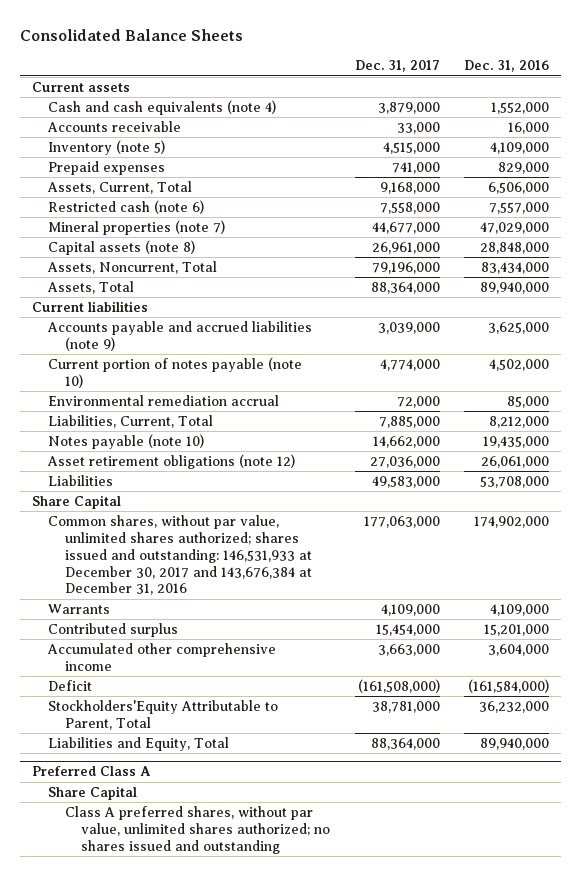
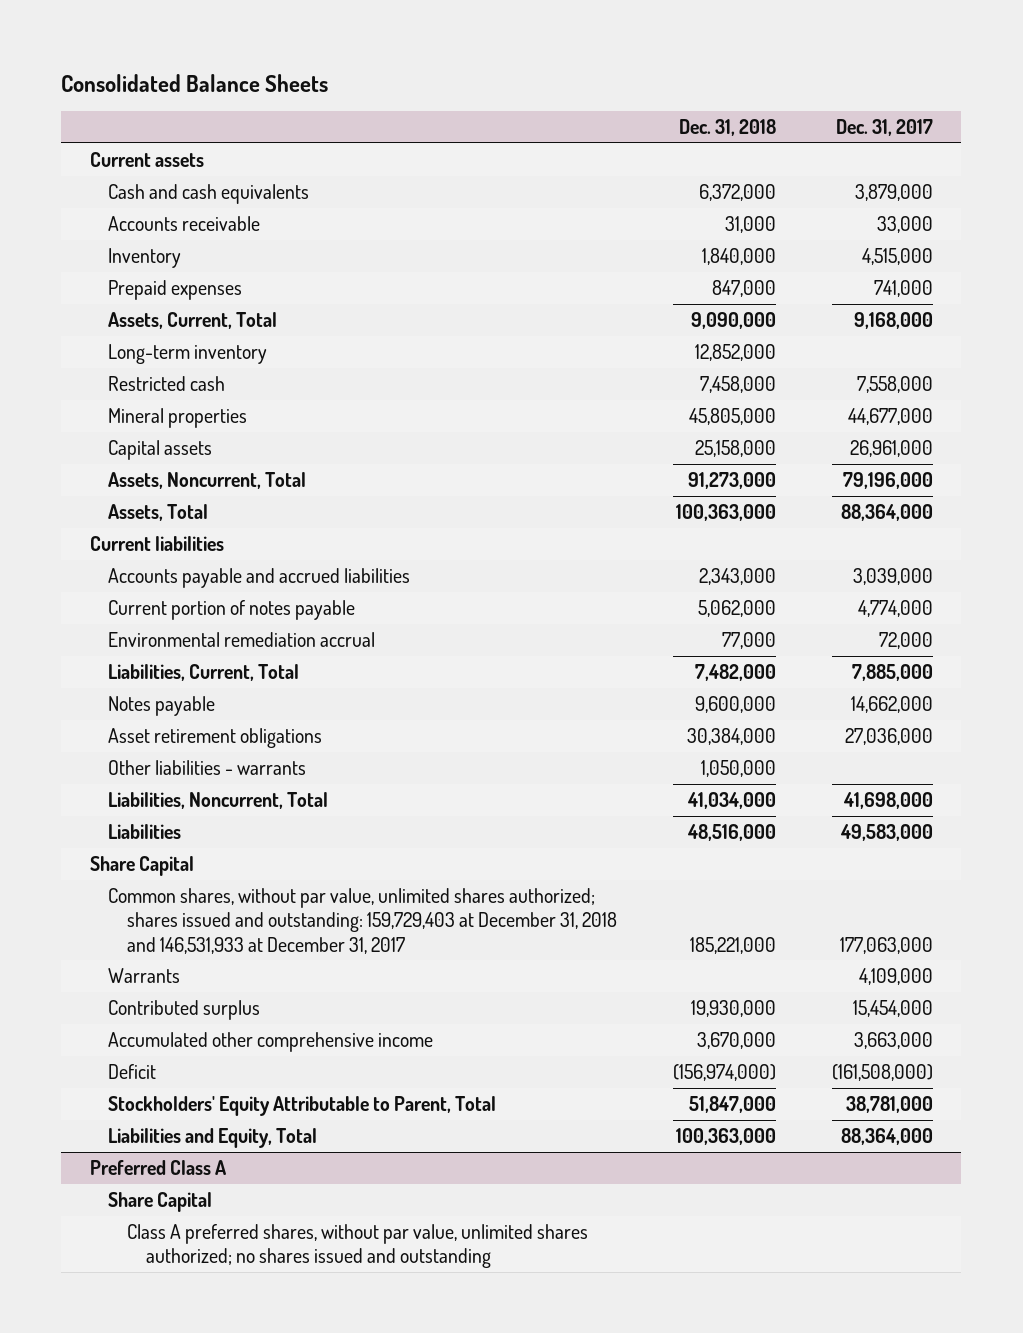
[464,60,550,73] Dec. 31, 2016 -> none
none -> [678,119,776,137] Dec. 31, 2018
[48,99,277,115] Cash and cash equivalents (note 4) -> [108,183,310,204] Cash and cash equivalents
[48,139,166,155] Inventory (note 5) -> [108,247,182,268] Inventory
none -> [108,343,268,364] Long-term inventory
[48,199,205,214] Restricted cash (note 6) -> [108,375,226,391] Restricted cash
[48,219,226,235] Mineral properties (note 7) -> [108,407,248,428] Mineral properties
[48,239,196,255] Capital assets (note 8) -> [108,439,213,460] Capital assets
[47,320,313,351] Accounts payable and accrued liabilities (note 9) -> [108,567,411,588] Accounts payable and accrued liabilities
[48,356,303,388] Current portion of notes payable (note 10) -> [108,599,356,620] Current portion of notes payable
[48,433,205,449] Notes payable (note 10) -> [108,695,216,716] Notes payable
[47,453,296,469] Asset retirement obligations (note 12) -> [108,727,323,748] Asset retirement obligations
none -> [108,759,307,775] Other liabilities - warrants
none -> [108,791,329,809] Liabilities, Noncurrent, Total
[48,514,312,596] Common shares, without par value, unlimited shares authorized; shares issued and outstanding: 146,531,933 at December 30, 2017 and 143,676,384 at December 31, 2016 -> [108,887,617,954] Common shares, without par value, unlimited shares authorized; shares issued and outstanding: 159,729,403 at December 31, 2018 and 146,531,933 at December 31, 2017
[48,699,279,730] Stockholders'Equity Attributable to Parent, Total -> [108,1095,497,1116] Stockholders' Equity Attributable to Parent, Total

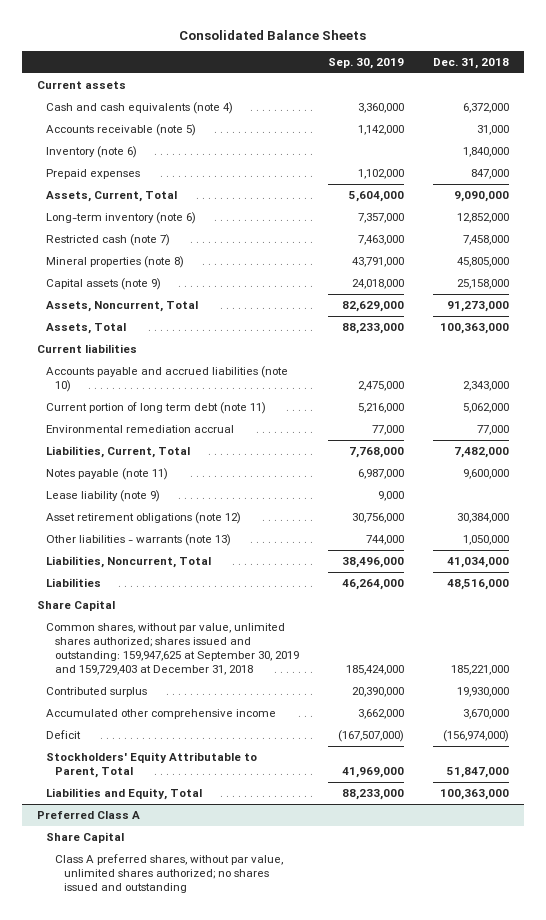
[836,119,934,137] Dec. 31, 2017 -> none
none -> [327,57,404,69] Sep. 30, 2019
[108,183,310,204] Cash and cash equivalents -> [45,101,233,114] Cash and cash equivalents (note 4)
[108,215,261,231] Accounts receivable -> [45,123,196,136] Accounts receivable (note 5)
[108,247,182,268] Inventory -> [45,145,137,158] Inventory (note 6)
[108,343,268,364] Long-term inventory -> [45,211,196,224] Long-term inventory (note 6)
[108,375,226,391] Restricted cash -> [45,233,170,246] Restricted cash (note 7)
[108,407,248,428] Mineral properties -> [45,255,184,268] Mineral properties (note 8)
[108,439,213,460] Capital assets -> [45,277,161,290] Capital assets (note 9)
[108,567,411,588] Accounts payable and accrued liabilities -> [45,365,288,392] Accounts payable and accrued liabilities (note 10)
[108,599,356,620] Current portion of notes payable -> [45,401,266,414] Current portion of long term debt (note 11)
[108,695,216,716] Notes payable -> [45,467,168,480] Notes payable (note 11)
none -> [45,489,160,502] Lease liability (note 9)
[108,727,323,748] Asset retirement obligations -> [45,511,241,524] Asset retirement obligations (note 12)
[108,759,307,775] Other liabilities - warrants -> [45,533,231,546] Other liabilities - warrants (note 13)
[108,967,181,983] Warrants -> none
[108,887,617,954] Common shares, without par value, unlimited shares authorized; shares issued and outstanding: 159,729,403 at December 31, 2018 and 146,531,933 at December 31, 2017 -> [45,622,299,675] Common shares, without par value, unlimited shares authorized; shares issued and outstanding: 159,947,625 at September 30, 2019 and 159,729,403 at December 31, 2018

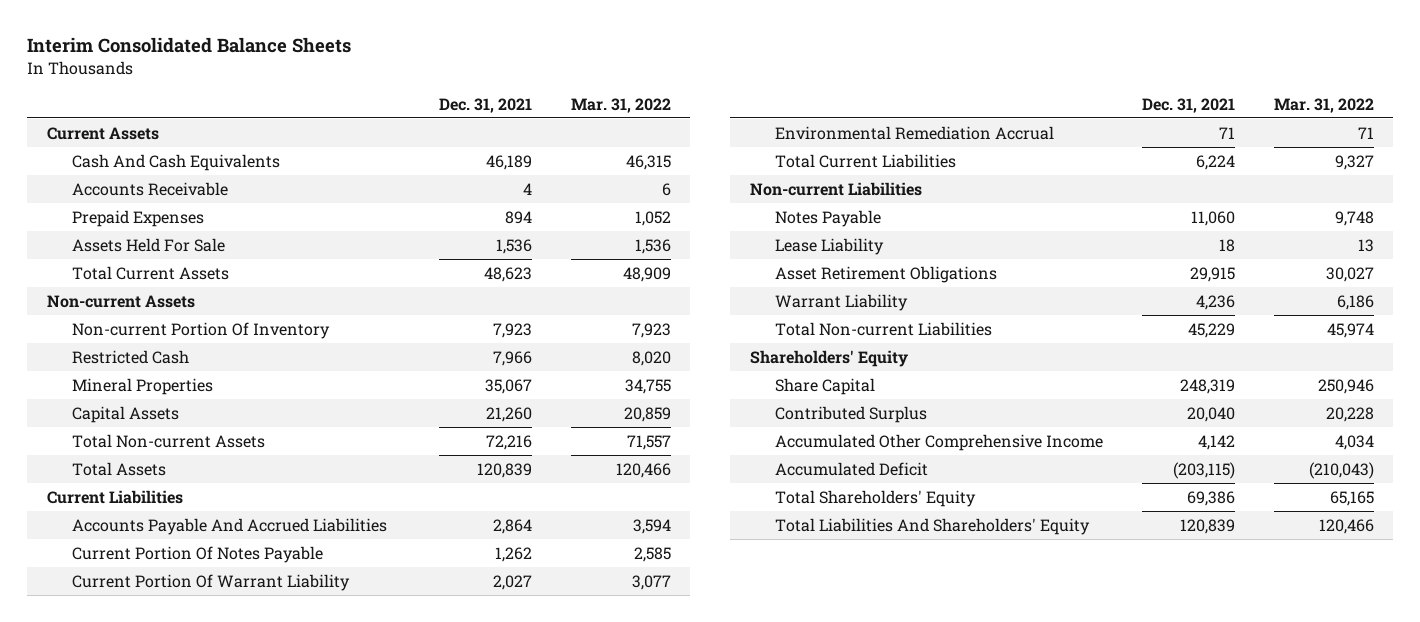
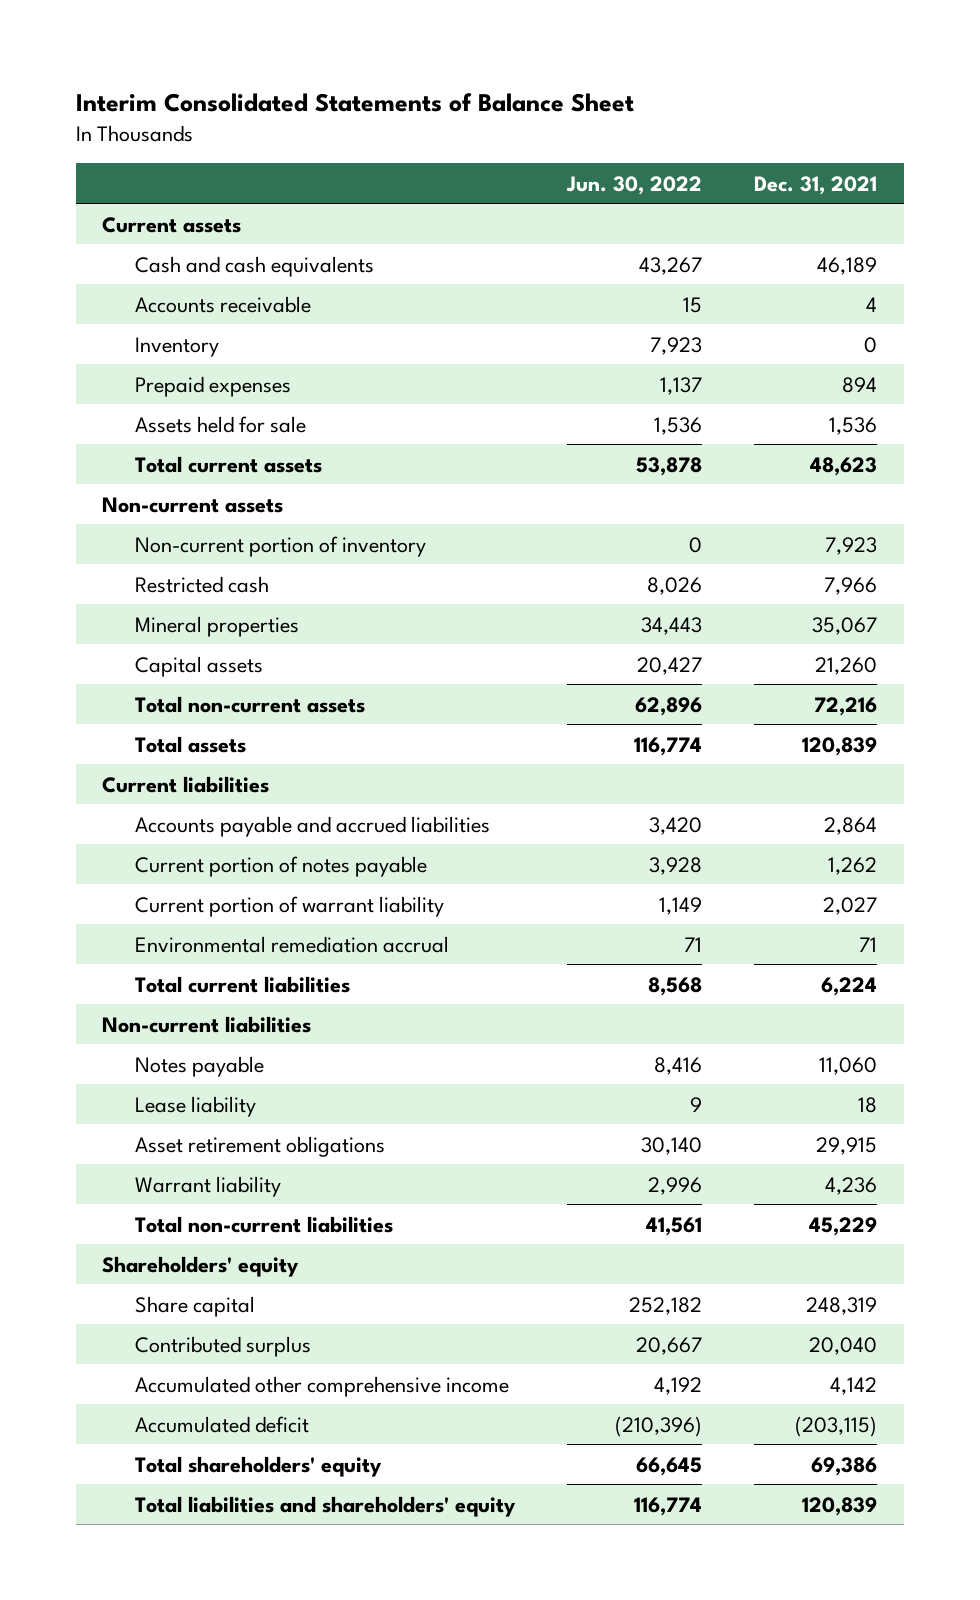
[27,37,352,54] Interim Consolidated Balance Sheets -> [76,92,635,112] Interim Consolidated Statements of Balance Sheet
[570,97,671,113] Mar. 31, 2022 -> none
none -> [566,175,703,195] Jun. 30, 2022
[46,126,159,140] Current Assets -> [102,216,242,233] Current assets
[71,153,280,171] Cash And Cash Equivalents -> [134,255,374,277] Cash and cash equivalents
[71,181,228,196] Accounts Receivable -> [134,295,311,313] Accounts receivable
none -> [134,336,219,357] Inventory
[71,209,204,227] Prepaid Expenses -> [134,375,291,397] Prepaid expenses
[71,237,225,252] Assets Held For Sale -> [134,415,306,433] Assets held for sale
[71,265,229,280] Total Current Assets -> [134,455,322,473] Total current assets
[46,294,195,308] Non-current Assets -> [102,496,284,513] Non-current assets
[71,321,330,339] Non-current Portion Of Inventory -> [134,535,426,557] Non-current portion of inventory
[71,349,189,364] Restricted Cash -> [134,575,269,593] Restricted cash
[71,377,213,395] Mineral Properties -> [134,615,299,637] Mineral properties
[71,405,179,423] Capital Assets -> [134,655,263,677] Capital assets
[71,433,265,448] Total Non-current Assets -> [134,695,365,713] Total non-current assets
[71,461,166,476] Total Assets -> [134,735,246,753] Total assets
[46,489,183,504] Current Liabilities -> [102,775,270,793] Current liabilities
[71,517,387,535] Accounts Payable And Accrued Liabilities -> [134,815,490,837] Accounts payable and accrued liabilities
[71,545,323,563] Current Portion Of Notes Payable -> [134,855,427,877] Current portion of notes payable
[71,573,350,591] Current Portion Of Warrant Liability -> [134,895,444,917] Current portion of warrant liability
[774,125,1054,140] Environmental Remediation Accrual -> [134,935,449,953] Environmental remediation accrual
[774,153,956,168] Total Current Liabilities -> [134,975,350,993] Total current liabilities
[749,181,922,196] Non-current Liabilities -> [102,1015,312,1033] Non-current liabilities
[774,209,881,227] Notes Payable -> [134,1055,264,1077] Notes payable
[774,237,884,255] Lease Liability -> [134,1095,256,1117] Lease liability
[774,265,997,283] Asset Retirement Obligations -> [134,1135,385,1157] Asset retirement obligations
[774,293,908,311] Warrant Liability -> [134,1175,281,1197] Warrant liability
[774,321,992,336] Total Non-current Liabilities -> [134,1215,393,1233] Total non-current liabilities
[749,349,908,367] Shareholders' Equity -> [102,1255,300,1277] Shareholders' equity
[774,377,875,395] Share Capital -> [134,1295,255,1317] Share capital
[774,405,927,423] Contributed Surplus -> [134,1335,311,1357] Contributed surplus
[774,433,1103,451] Accumulated Other Comprehensive Income -> [134,1375,509,1397] Accumulated other comprehensive income
[774,461,928,476] Accumulated Deficit -> [134,1415,309,1433] Accumulated deficit
[774,489,976,507] Total Shareholders' Equity -> [134,1455,382,1477] Total shareholders' equity
[774,517,1090,535] Total Liabilities And Shareholders' Equity -> [134,1495,516,1517] Total liabilities and shareholders' equity

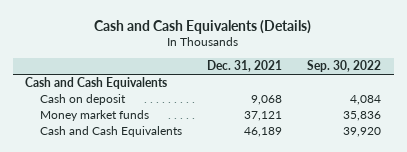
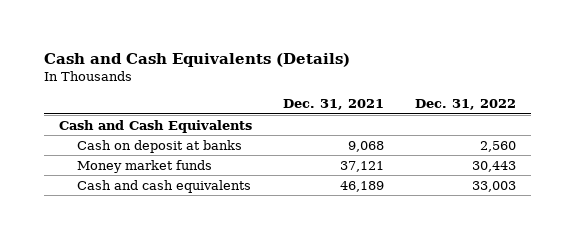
[307,60,382,73] Sep. 30, 2022 -> none
none -> [415,99,517,111] Dec. 31, 2022
[39,94,126,106] Cash on deposit -> [77,139,243,153] Cash on deposit at banks
[39,126,182,138] Cash and Cash Equivalents -> [77,179,252,193] Cash and cash equivalents

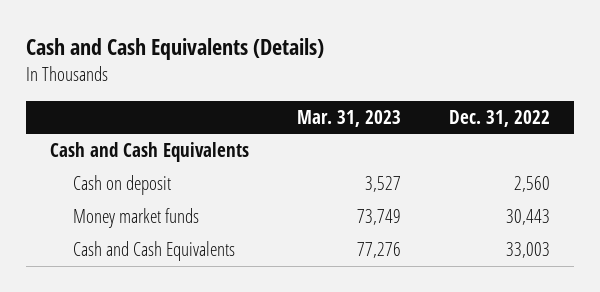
[283,99,385,111] Dec. 31, 2021 -> none
none -> [296,109,401,127] Mar. 31, 2023
[77,139,243,153] Cash on deposit at banks -> [72,175,171,196] Cash on deposit
[77,179,252,193] Cash and cash equivalents -> [72,241,235,262] Cash and Cash Equivalents

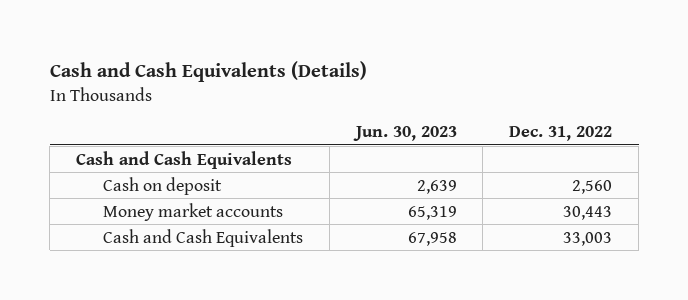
[296,109,401,127] Mar. 31, 2023 -> none
none -> [352,125,457,141] Jun. 30, 2023
[72,208,199,229] Money market funds -> [102,202,283,221] Money market accounts

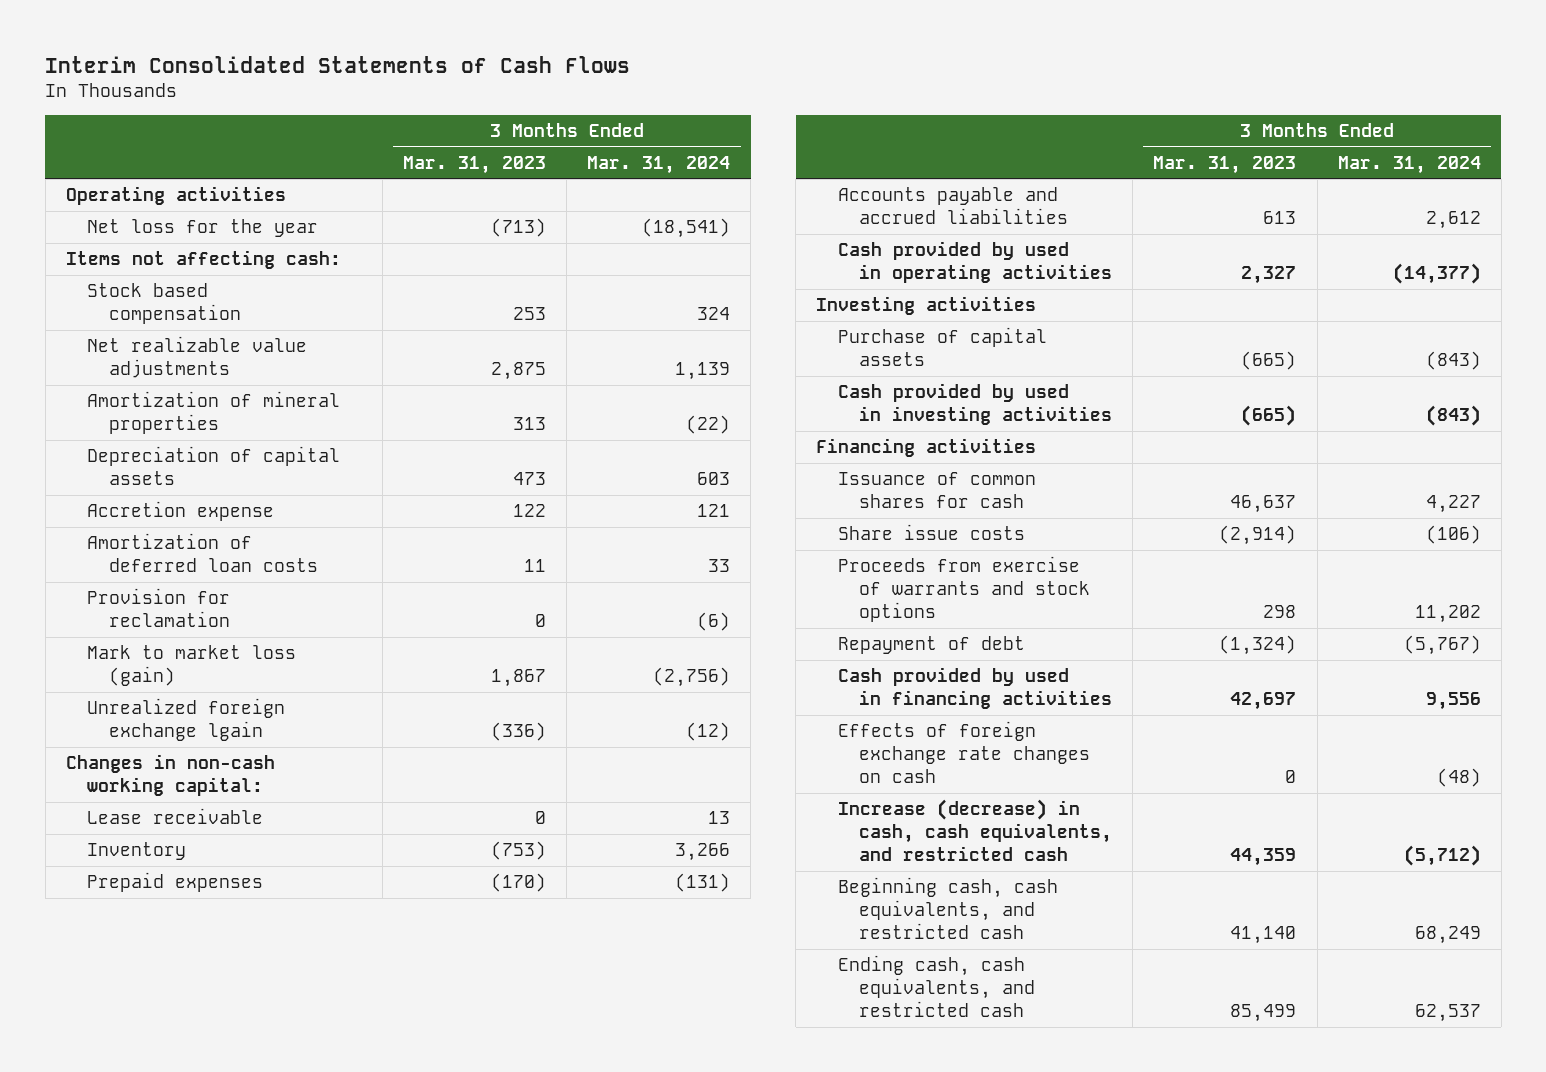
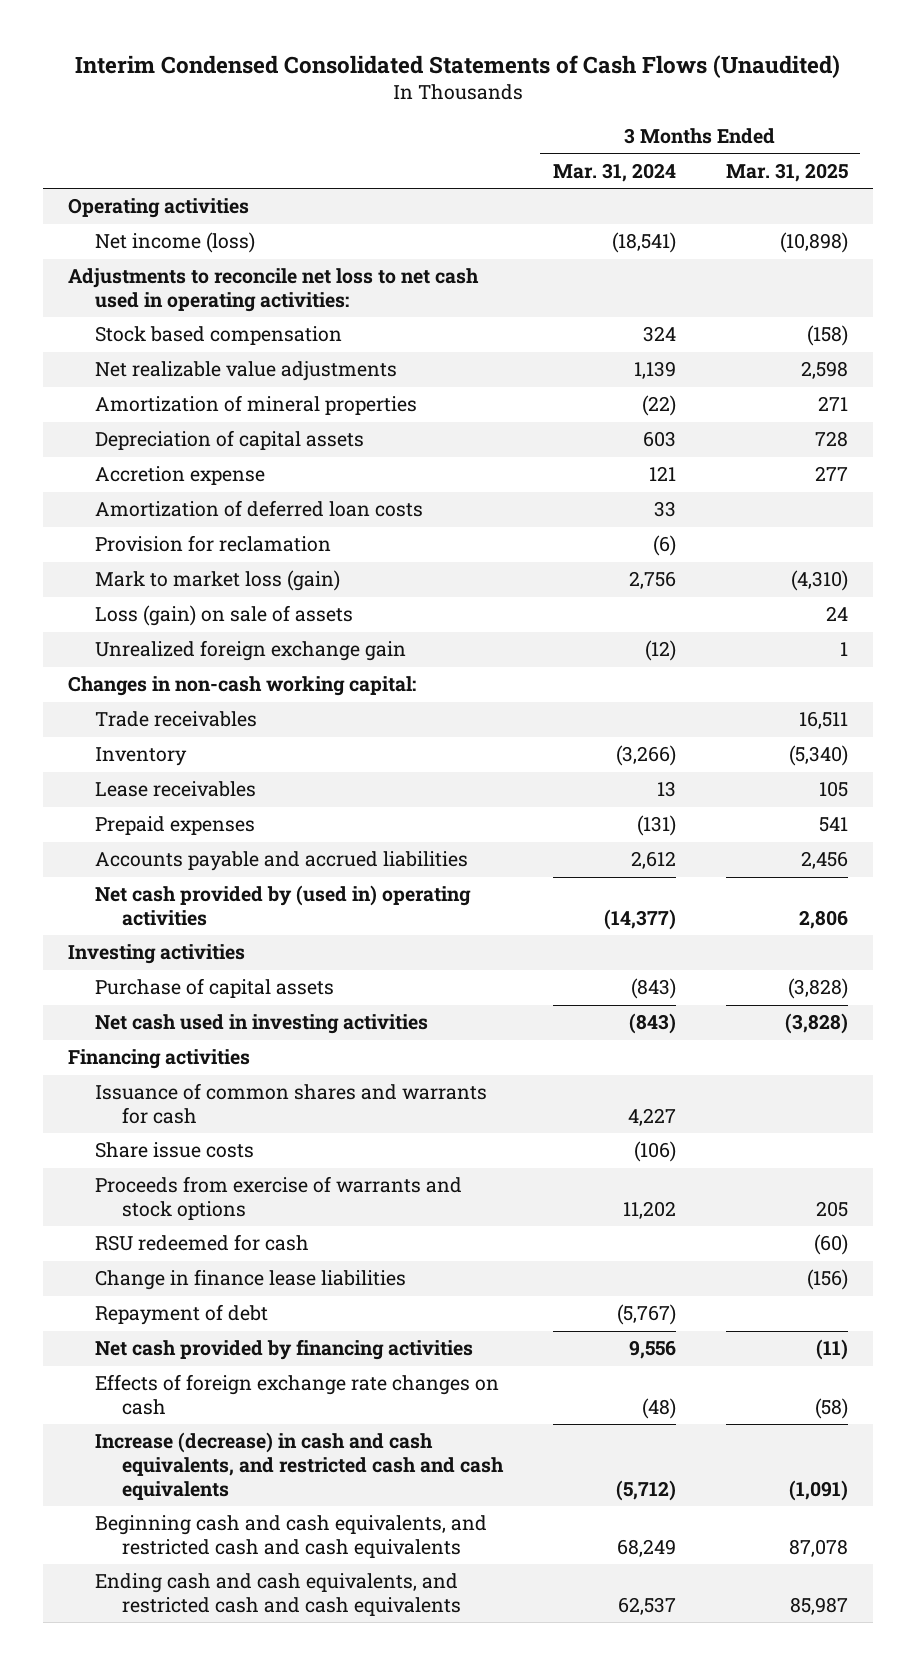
[45,55,631,73] Interim Consolidated Statements of Cash Flows -> [74,54,840,78] Interim Condensed Consolidated Statements of Cash Flows (Unaudited)
[403,155,547,174] Mar. 31, 2023 -> none
none -> [725,162,848,182] Mar. 31, 2025
[87,219,319,238] Net loss for the year -> [94,232,255,254] Net income (loss)
[65,250,341,270] Items not affecting cash: -> [67,268,479,313] Adjustments to reconcile net loss to net cash used in operating activities:
[653,667,731,688] (2,756) -> [628,571,676,590] 2,756
none -> [94,605,353,627] Loss (gain) on sale of assets
[87,698,286,742] Unrealized foreign exchange lgain -> [94,640,406,662] Unrealized foreign exchange gain
[87,808,264,825] Lease receivable -> none
none -> [94,711,257,728] Trade receivables
[675,843,731,862] 3,266 -> [615,745,676,767] (3,266)
none -> [94,781,256,798] Lease receivables
[837,241,1113,284] Cash provided by used in operating activities -> [94,885,471,927] Net cash provided by (used in) operating activities
[837,383,1113,426] Cash provided by used in investing activities -> [94,1014,428,1035] Net cash used in investing activities
[837,472,1036,509] Issuance of common shares for cash -> [94,1083,487,1125] Issuance of common shares and warrants for cash
none -> [94,1234,309,1252] RSU redeemed for cash
none -> [94,1269,406,1291] Change in finance lease liabilities
[837,667,1113,710] Cash provided by used in financing activities -> [94,1339,473,1361] Net cash provided by financing activities
[837,799,1113,861] Increase (decrease) in cash, cash equivalents, and restricted cash -> [94,1432,504,1500] Increase (decrease) in cash and cash equivalents, and restricted cash and cash equivalents
[837,877,1058,939] Beginning cash, cash equivalents, and restricted cash -> [94,1515,487,1559] Beginning cash and cash equivalents, and restricted cash and cash equivalents
[837,955,1036,1017] Ending cash, cash equivalents, and restricted cash -> [94,1573,461,1617] Ending cash and cash equivalents, and restricted cash and cash equivalents

